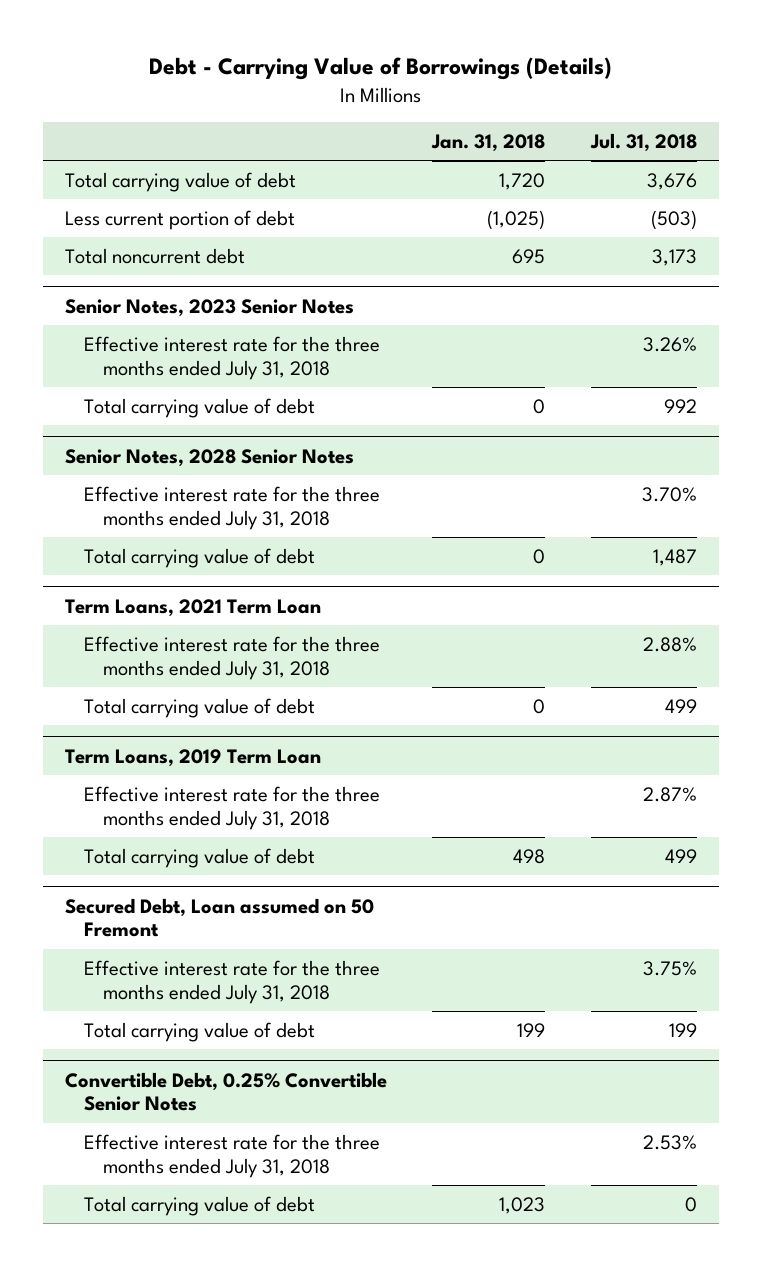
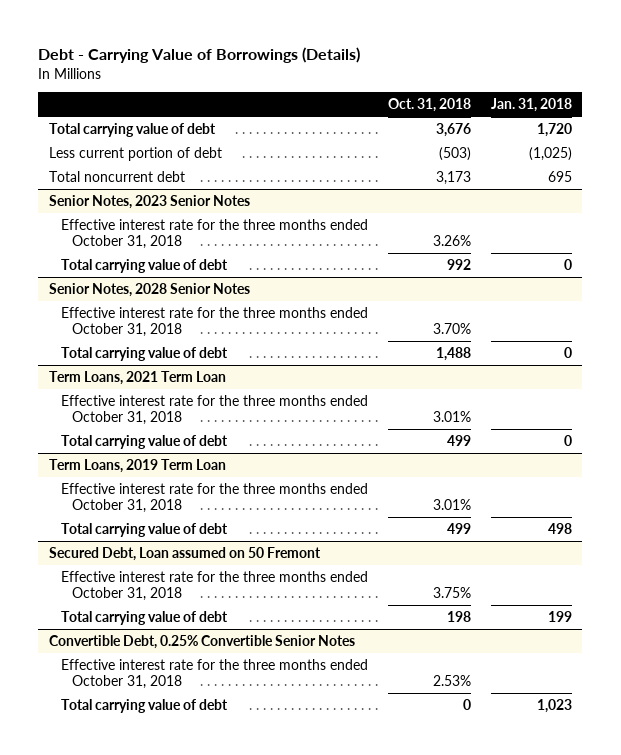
[589,133,697,153] Jul. 31, 2018 -> none
none -> [387,98,471,113] Oct. 31, 2018
[84,335,381,380] Effective interest rate for the three months ended July 31, 2018 -> [60,218,368,250] Effective interest rate for the three months ended October 31, 2018
[84,485,381,530] Effective interest rate for the three months ended July 31, 2018 -> [60,306,368,338] Effective interest rate for the three months ended October 31, 2018
[84,635,381,680] Effective interest rate for the three months ended July 31, 2018 -> [60,394,368,426] Effective interest rate for the three months ended October 31, 2018
[84,785,381,830] Effective interest rate for the three months ended July 31, 2018 -> [60,482,368,514] Effective interest rate for the three months ended October 31, 2018
[84,959,381,1004] Effective interest rate for the three months ended July 31, 2018 -> [60,570,368,602] Effective interest rate for the three months ended October 31, 2018
[84,1133,381,1178] Effective interest rate for the three months ended July 31, 2018 -> [60,658,368,690] Effective interest rate for the three months ended October 31, 2018

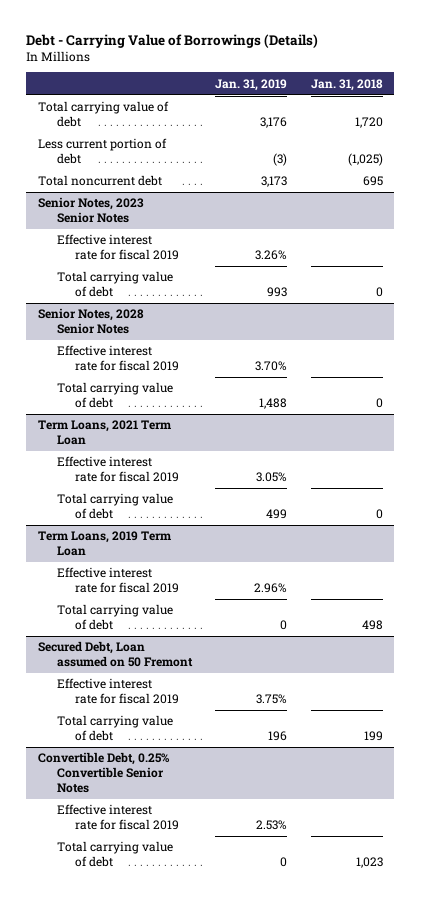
[387,98,471,113] Oct. 31, 2018 -> none
none -> [215,78,288,91] Jan. 31, 2019
[60,218,368,250] Effective interest rate for the three months ended October 31, 2018 -> [56,234,180,261] Effective interest rate for fiscal 2019
[60,306,368,338] Effective interest rate for the three months ended October 31, 2018 -> [56,345,180,372] Effective interest rate for fiscal 2019
[60,394,368,426] Effective interest rate for the three months ended October 31, 2018 -> [56,456,180,483] Effective interest rate for fiscal 2019
[60,482,368,514] Effective interest rate for the three months ended October 31, 2018 -> [56,567,180,594] Effective interest rate for fiscal 2019
[60,570,368,602] Effective interest rate for the three months ended October 31, 2018 -> [56,678,180,705] Effective interest rate for fiscal 2019
[60,658,368,690] Effective interest rate for the three months ended October 31, 2018 -> [56,804,180,831] Effective interest rate for fiscal 2019

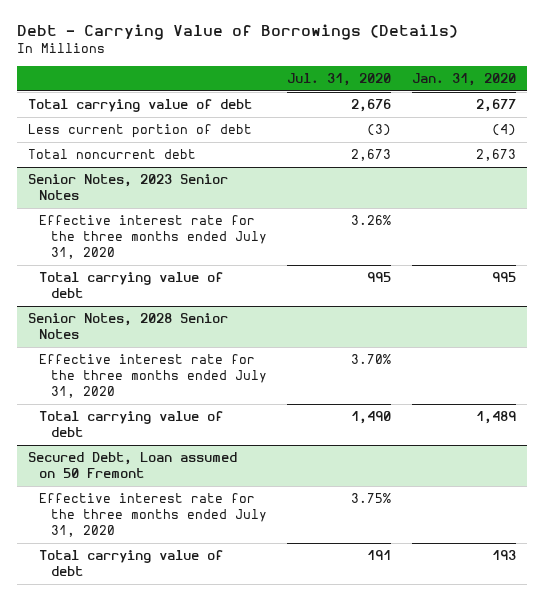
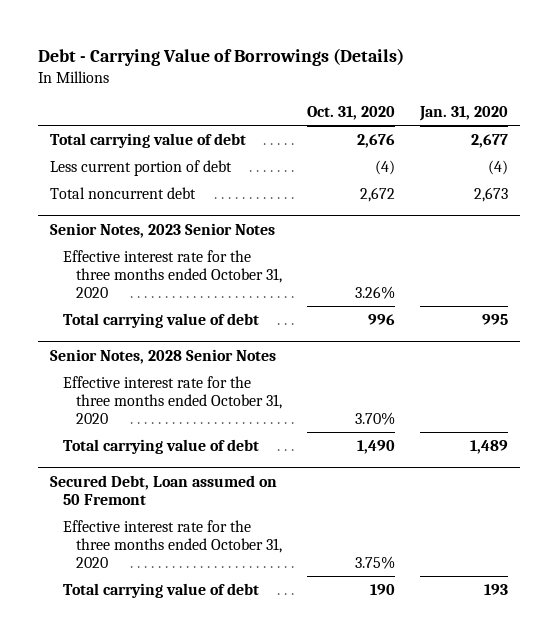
[287,72,392,86] Jul. 31, 2020 -> none
none -> [306,105,395,120] Oct. 31, 2020
[39,215,267,260] Effective interest rate for the three months ended July 31, 2020 -> [63,249,282,298] Effective interest rate for the three months ended October 31, 2020
[39,354,267,399] Effective interest rate for the three months ended July 31, 2020 -> [63,375,282,424] Effective interest rate for the three months ended October 31, 2020
[39,493,267,538] Effective interest rate for the three months ended July 31, 2020 -> [63,519,282,568] Effective interest rate for the three months ended October 31, 2020

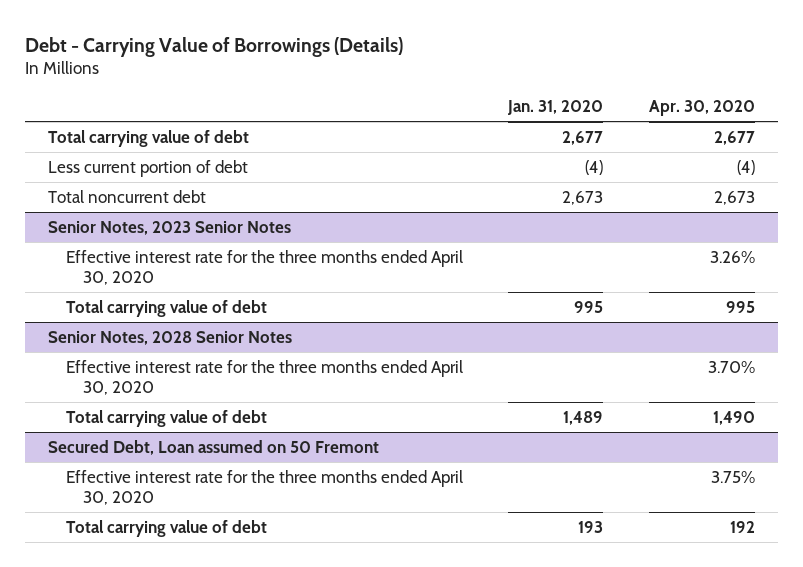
[306,105,395,120] Oct. 31, 2020 -> none
none -> [648,100,755,117] Apr. 30, 2020
[63,249,282,298] Effective interest rate for the three months ended October 31, 2020 -> [65,249,463,285] Effective interest rate for the three months ended April 30, 2020
[63,375,282,424] Effective interest rate for the three months ended October 31, 2020 -> [65,359,463,395] Effective interest rate for the three months ended April 30, 2020
[63,519,282,568] Effective interest rate for the three months ended October 31, 2020 -> [65,469,463,505] Effective interest rate for the three months ended April 30, 2020

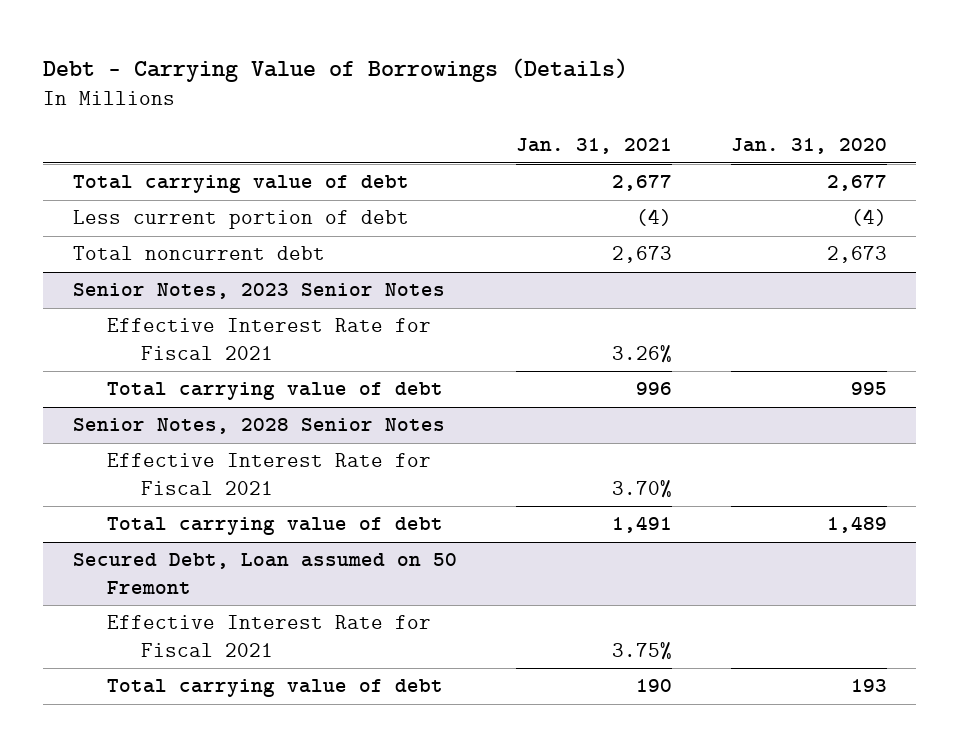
[648,100,755,117] Apr. 30, 2020 -> none
none -> [515,138,672,155] Jan. 31, 2021
[65,249,463,285] Effective interest rate for the three months ended April 30, 2020 -> [106,318,431,360] Effective Interest Rate for Fiscal 2021
[65,359,463,395] Effective interest rate for the three months ended April 30, 2020 -> [106,453,431,495] Effective Interest Rate for Fiscal 2021
[65,469,463,505] Effective interest rate for the three months ended April 30, 2020 -> [106,615,431,657] Effective Interest Rate for Fiscal 2021

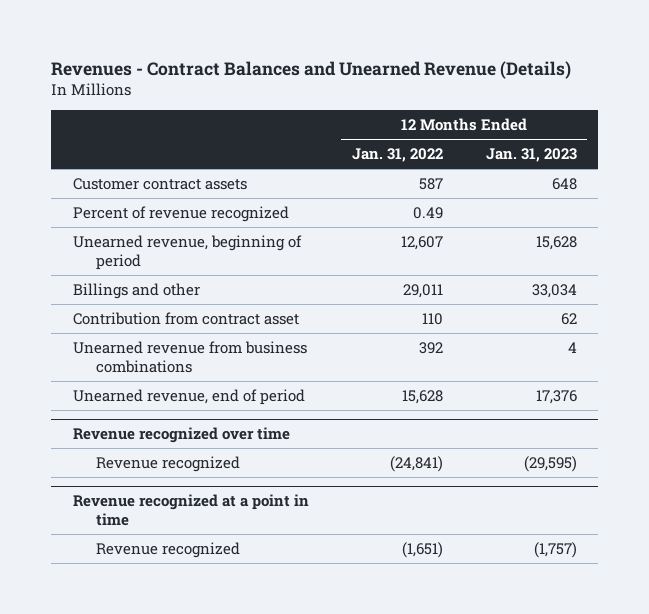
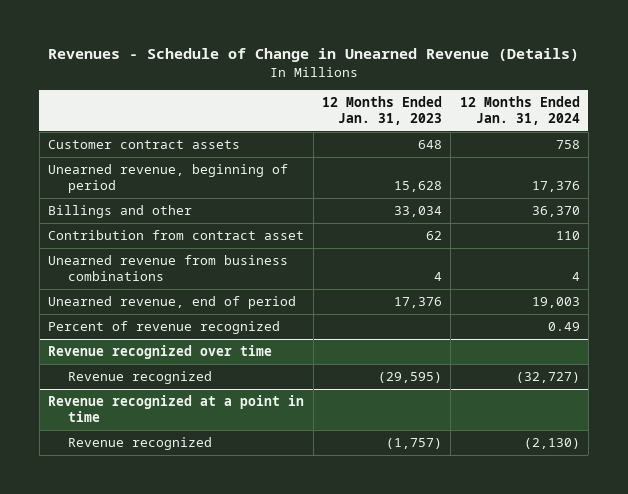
[51,60,572,79] Revenues - Contract Balances and Unearned Revenue (Details) -> [47,48,579,63] Revenues - Schedule of Change in Unearned Revenue (Details)
[351,148,443,163] Jan. 31, 2022 -> none
none -> [459,95,580,125] 12 Months Ended Jan. 31, 2024
[72,205,289,222] Percent of revenue recognized -> [48,321,281,335] Percent of revenue recognized

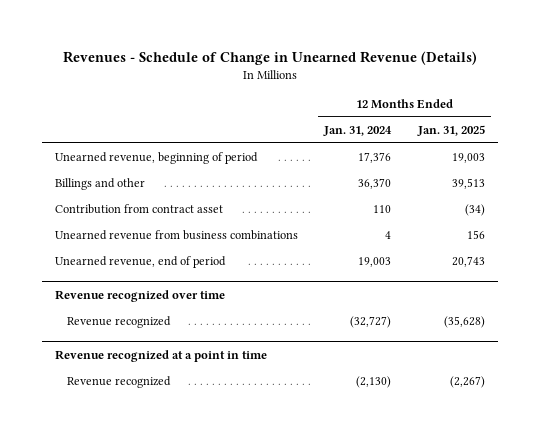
[321,95,442,125] 12 Months Ended Jan. 31, 2023 -> none
none -> [416,124,485,136] Jan. 31, 2025
[48,140,241,150] Customer contract assets -> none
[48,321,281,335] Percent of revenue recognized -> none

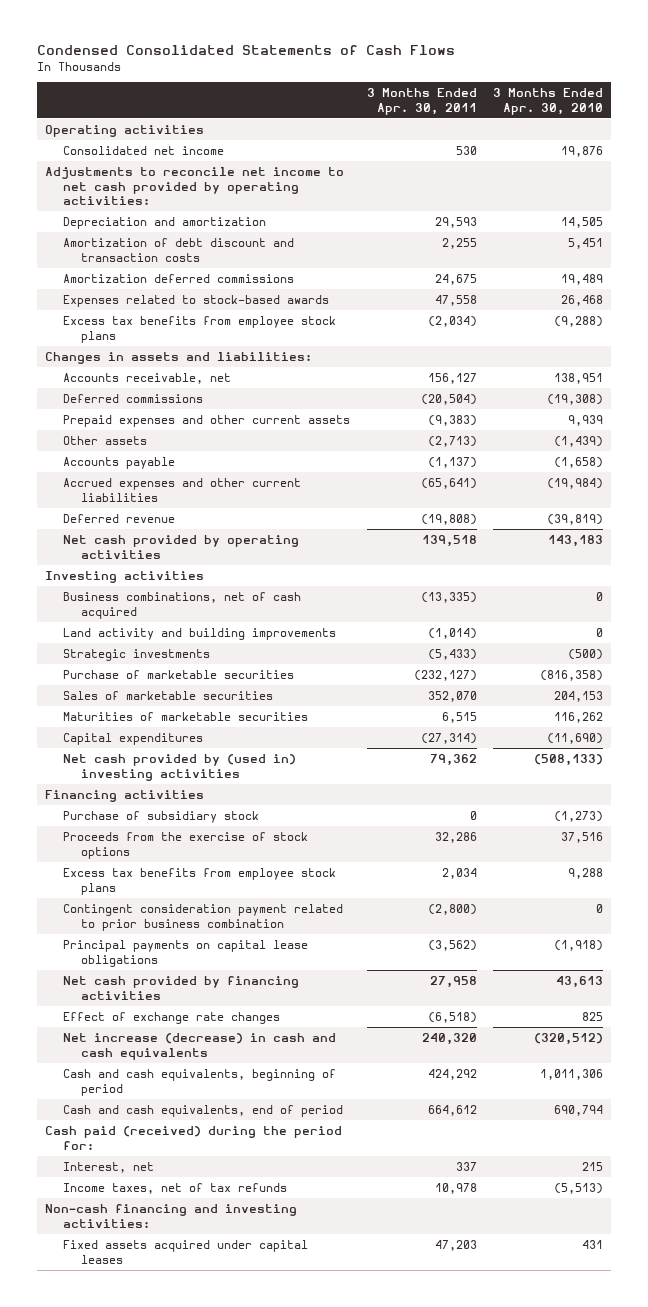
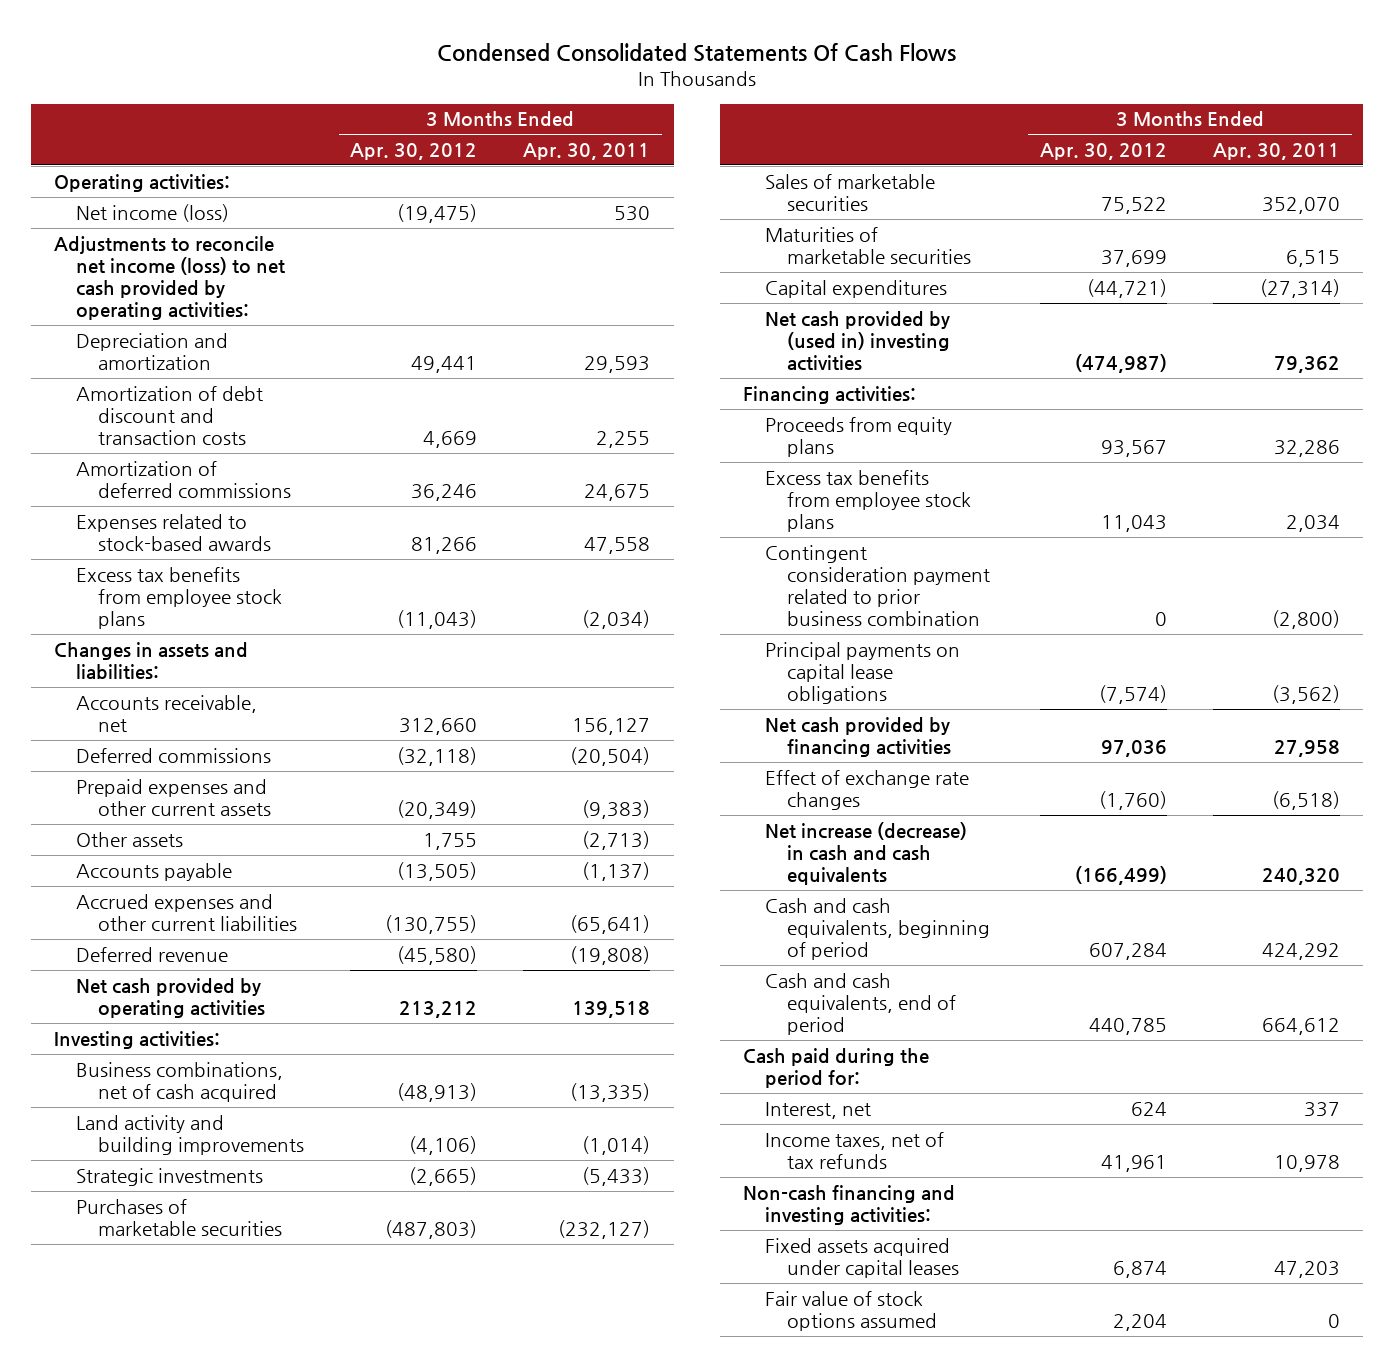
[37,45,456,56] Condensed Consolidated Statements of Cash Flows -> [436,42,956,62] Condensed Consolidated Statements Of Cash Flows
[493,88,604,115] 3 Months Ended Apr. 30, 2010 -> none
none -> [350,142,478,160] Apr. 30, 2012
[45,125,205,138] Operating activities -> [53,173,230,192] Operating activities:
[63,146,225,156] Consolidated net income -> [75,203,229,222] Net income (loss)
[45,167,345,206] Adjustments to reconcile net income to net cash provided by operating activities: -> [53,235,285,320] Adjustments to reconcile net income (loss) to net cash provided by operating activities:
[63,274,295,284] Amortization deferred commissions -> [75,460,291,498] Amortization of deferred commissions
[45,571,205,584] Investing activities -> [53,1030,220,1049] Investing activities:
[63,670,295,680] Purchase of marketable securities -> [75,1198,282,1236] Purchases of marketable securities
[63,811,260,824] Purchase of subsidiary stock -> none
[45,790,205,803] Financing activities -> [743,385,917,404] Financing activities:
[63,832,309,859] Proceeds from the exercise of stock options -> [765,416,953,457] Proceeds from equity plans
[45,1126,343,1150] Cash paid (received) during the period for: -> [743,1047,930,1088] Cash paid during the period for:
none -> [765,1290,938,1331] Fair value of stock options assumed

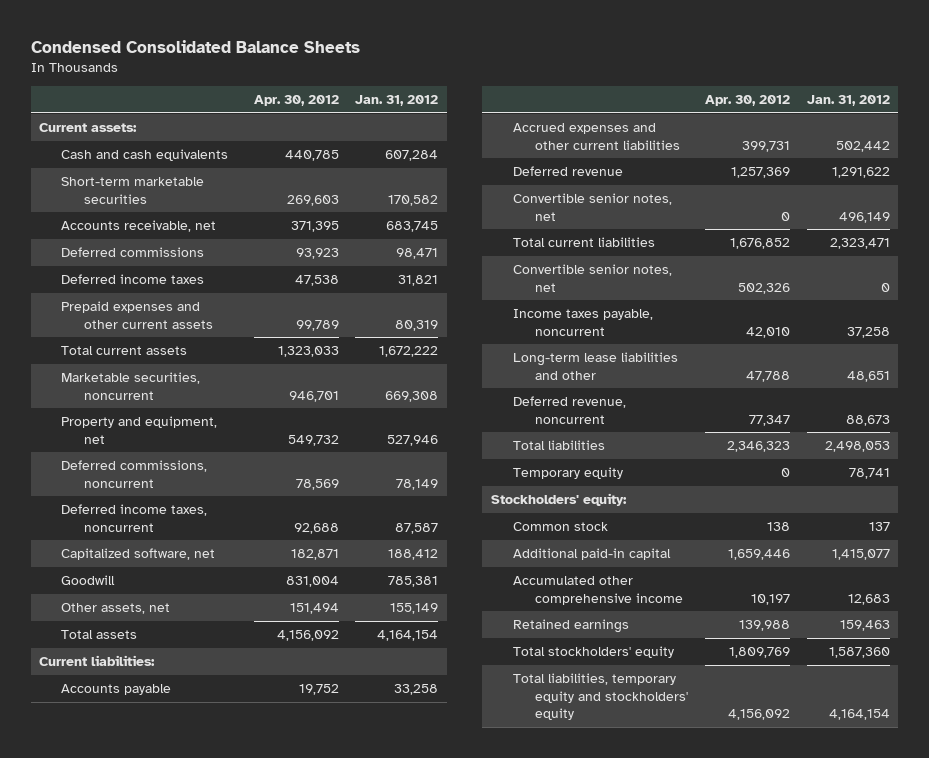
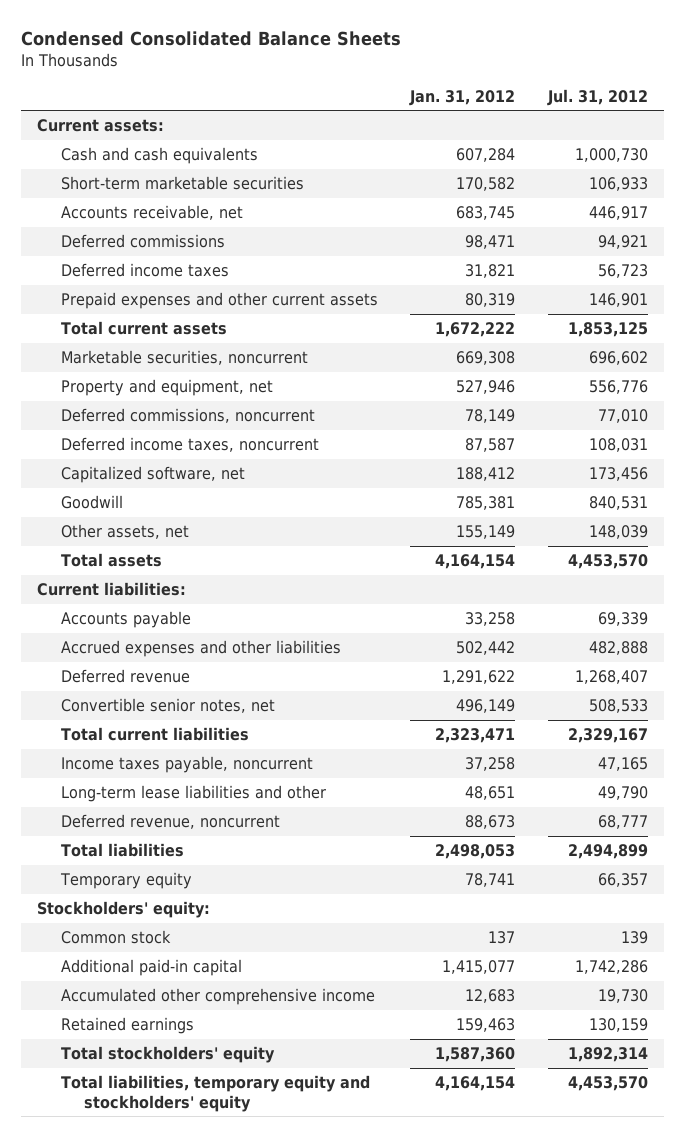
[253,95,339,107] Apr. 30, 2012 -> none
none -> [546,88,648,106] Jul. 31, 2012
[513,123,681,150] Accrued expenses and other current liabilities -> [60,639,341,657] Accrued expenses and other liabilities
[513,264,673,292] Convertible senior notes, net -> none

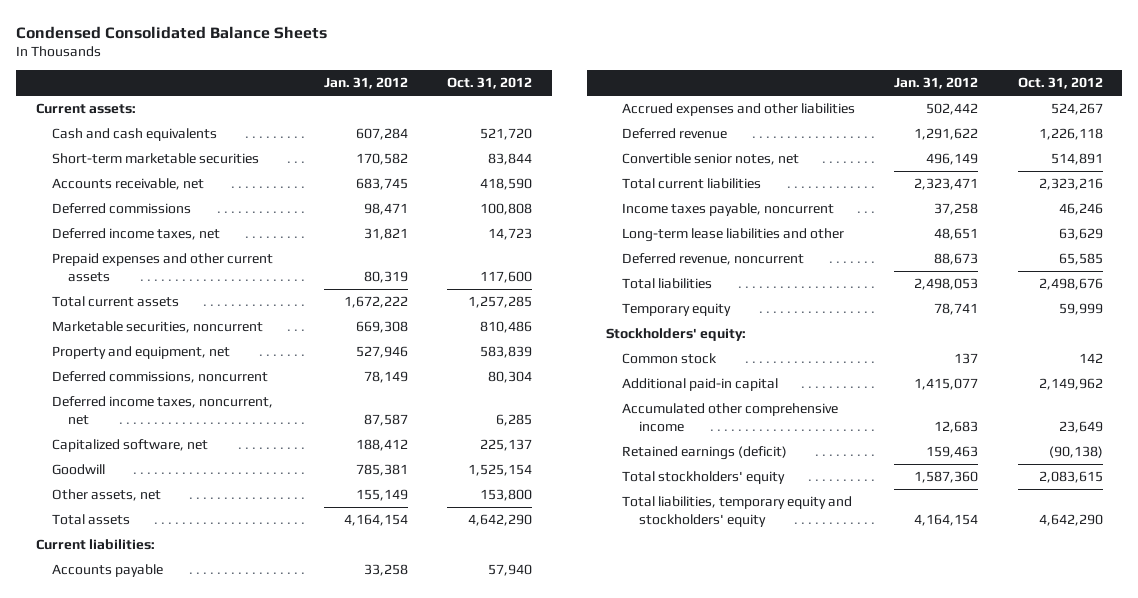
[546,88,648,106] Jul. 31, 2012 -> none
none -> [447,77,533,90] Oct. 31, 2012
[60,262,229,277] Deferred income taxes -> [52,227,221,240] Deferred income taxes, net
[60,436,319,452] Deferred income taxes, noncurrent -> [52,395,274,425] Deferred income taxes, noncurrent, net
[60,1016,194,1034] Retained earnings -> [622,445,788,460] Retained earnings (deficit)

